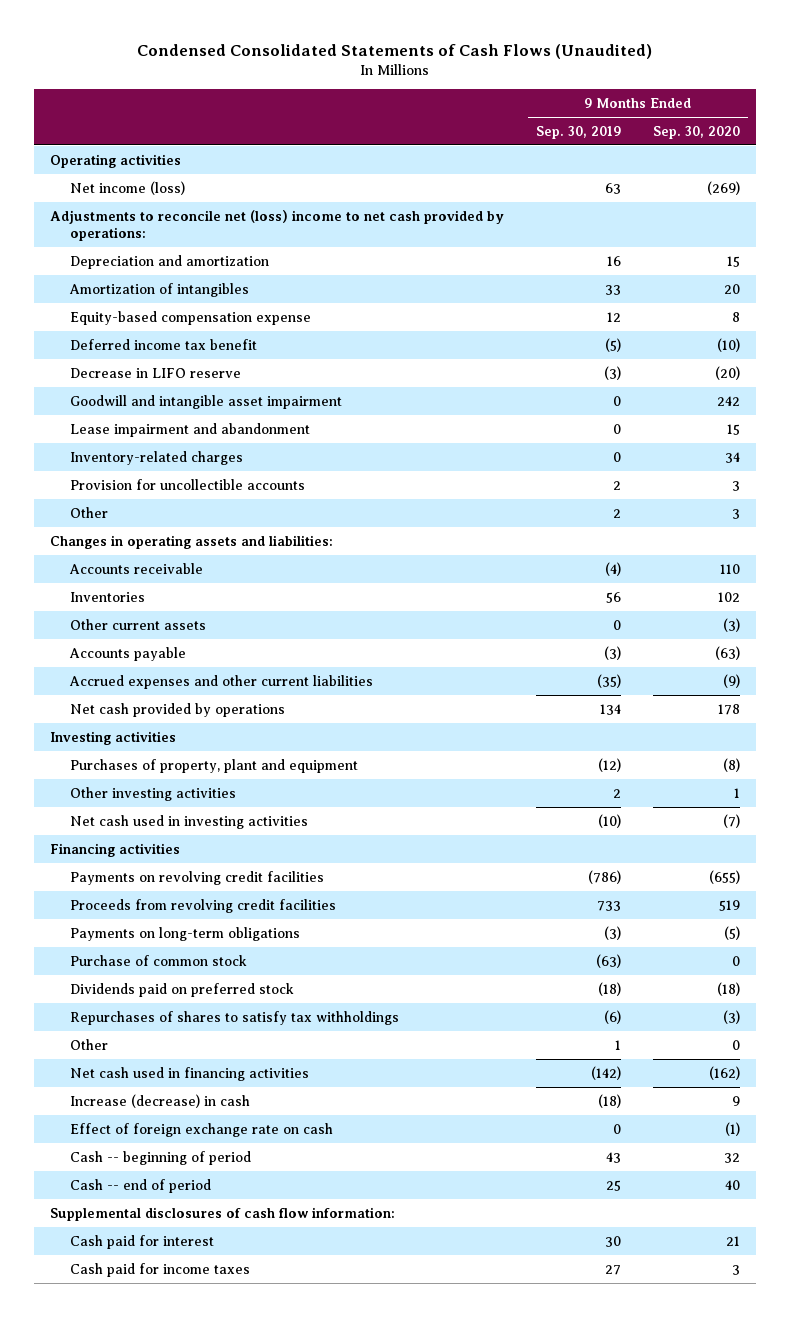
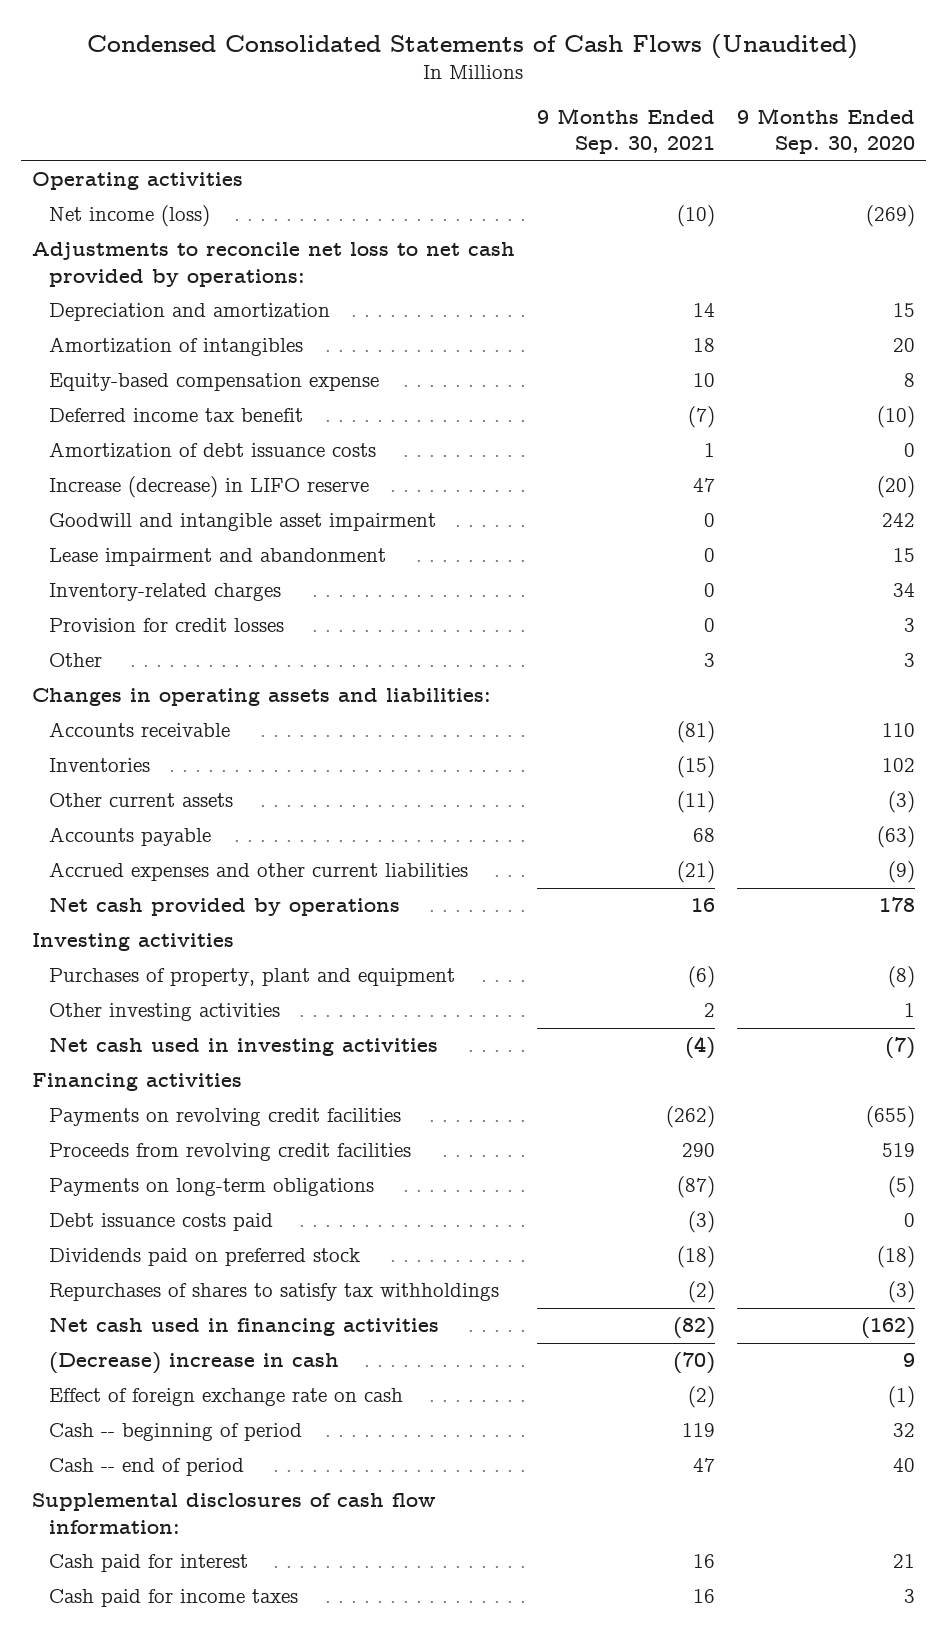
[535,125,621,139] Sep. 30, 2019 -> none
none -> [536,108,715,155] 9 Months Ended Sep. 30, 2021
[49,209,504,242] Adjustments to reconcile net (loss) income to net cash provided by operations: -> [31,242,515,287] Adjustments to reconcile net loss to net cash provided by operations:
none -> [48,442,376,459] Amortization of debt issuance costs
[70,367,242,378] Decrease in LIFO reserve -> [48,476,369,499] Increase (decrease) in LIFO reserve
[70,478,306,490] Provision for uncollectible accounts -> [48,618,284,633] Provision for credit losses
[70,954,248,966] Purchase of common stock -> none
none -> [48,1213,273,1232] Debt issuance costs paid
[70,1038,109,1050] Other -> none
[70,1093,251,1108] Increase (decrease) in cash -> [48,1352,339,1375] (Decrease) increase in cash

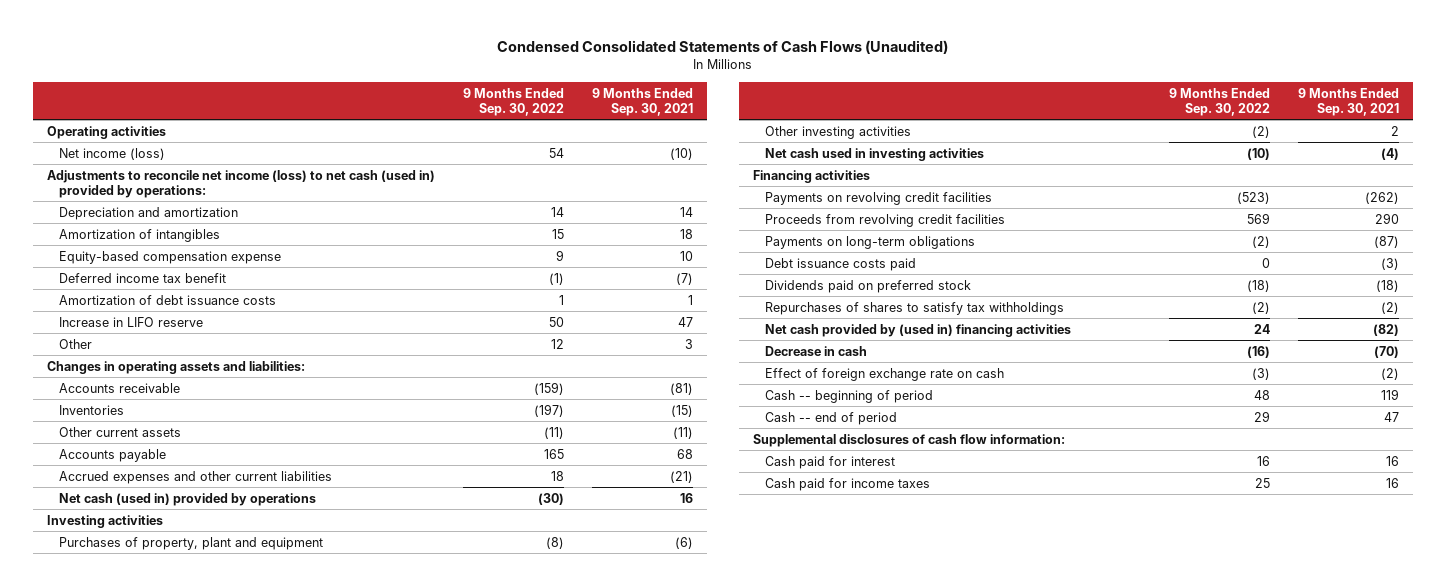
[736,108,915,155] 9 Months Ended Sep. 30, 2020 -> none
none -> [463,87,565,116] 9 Months Ended Sep. 30, 2022
[31,242,515,287] Adjustments to reconcile net loss to net cash provided by operations: -> [46,169,435,198] Adjustments to reconcile net income (loss) to net cash (used in) provided by operations:
[48,513,436,532] Goodwill and intangible asset impairment -> none
[48,548,386,567] Lease impairment and abandonment -> none
[48,583,281,602] Inventory-related charges -> none
[48,618,284,633] Provision for credit losses -> none
[48,476,369,499] Increase (decrease) in LIFO reserve -> [59,316,204,327] Increase in LIFO reserve
[48,897,400,917] Net cash provided by operations -> [59,492,317,506] Net cash (used in) provided by operations
[48,1317,439,1337] Net cash used in financing activities -> [765,323,1072,337] Net cash provided by (used in) financing activities
[48,1352,339,1375] (Decrease) increase in cash -> [765,345,868,356] Decrease in cash

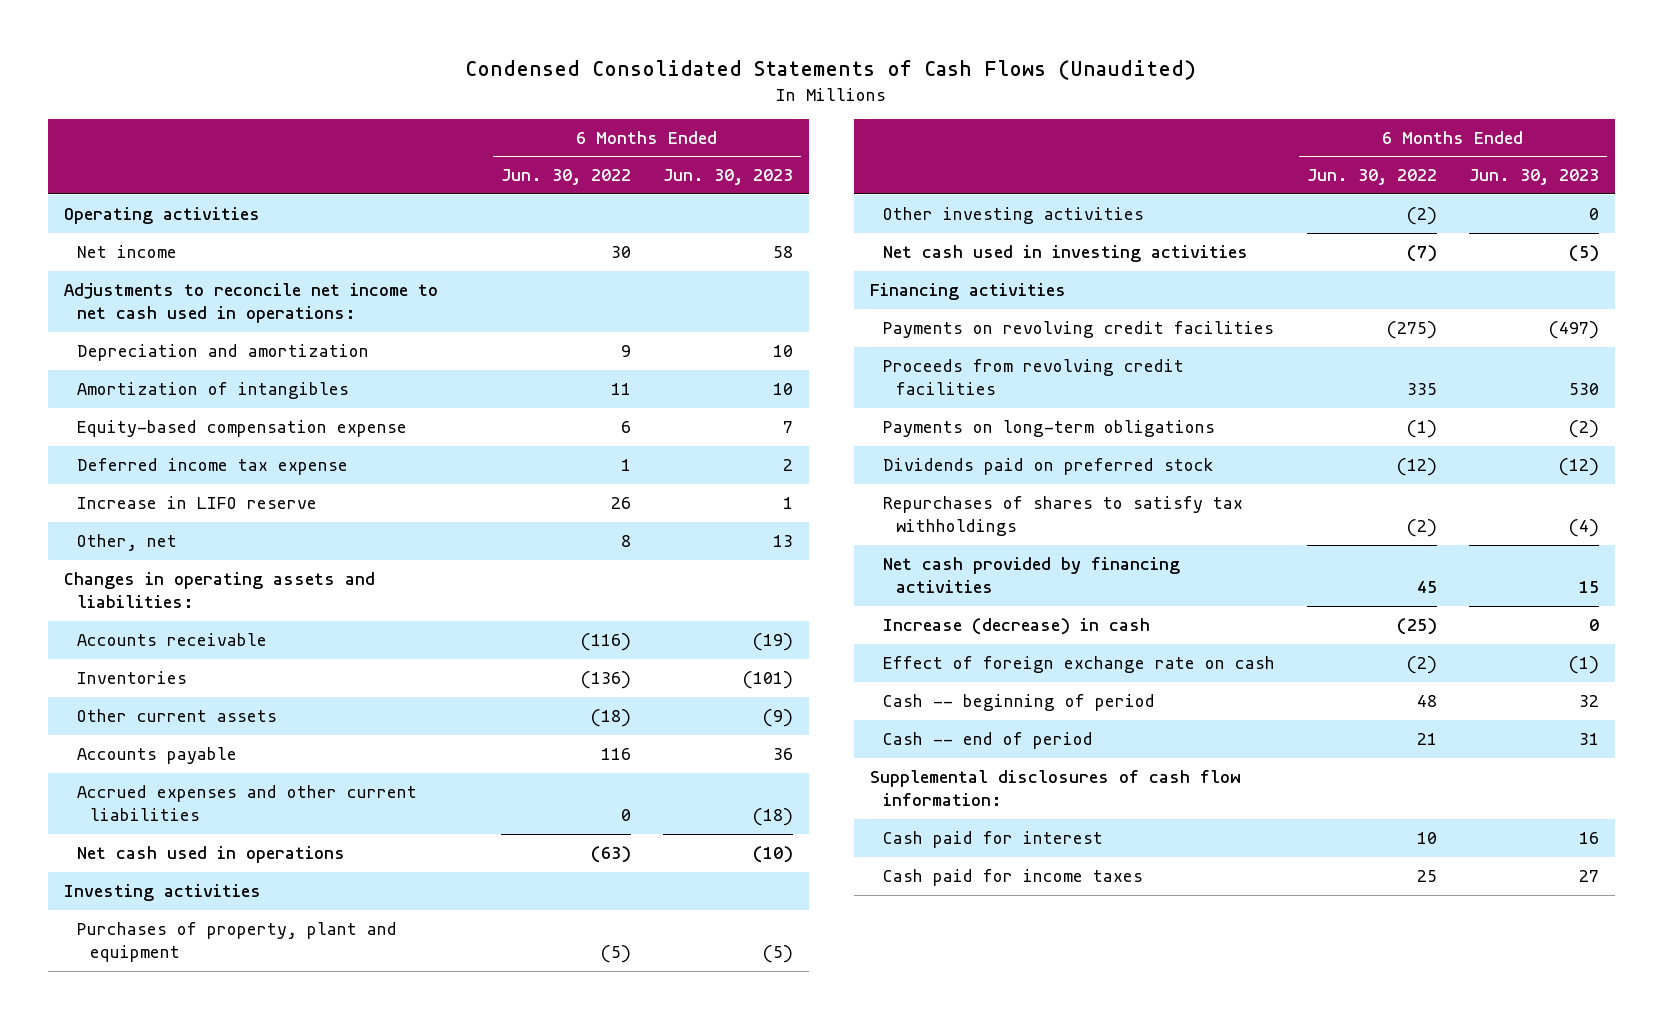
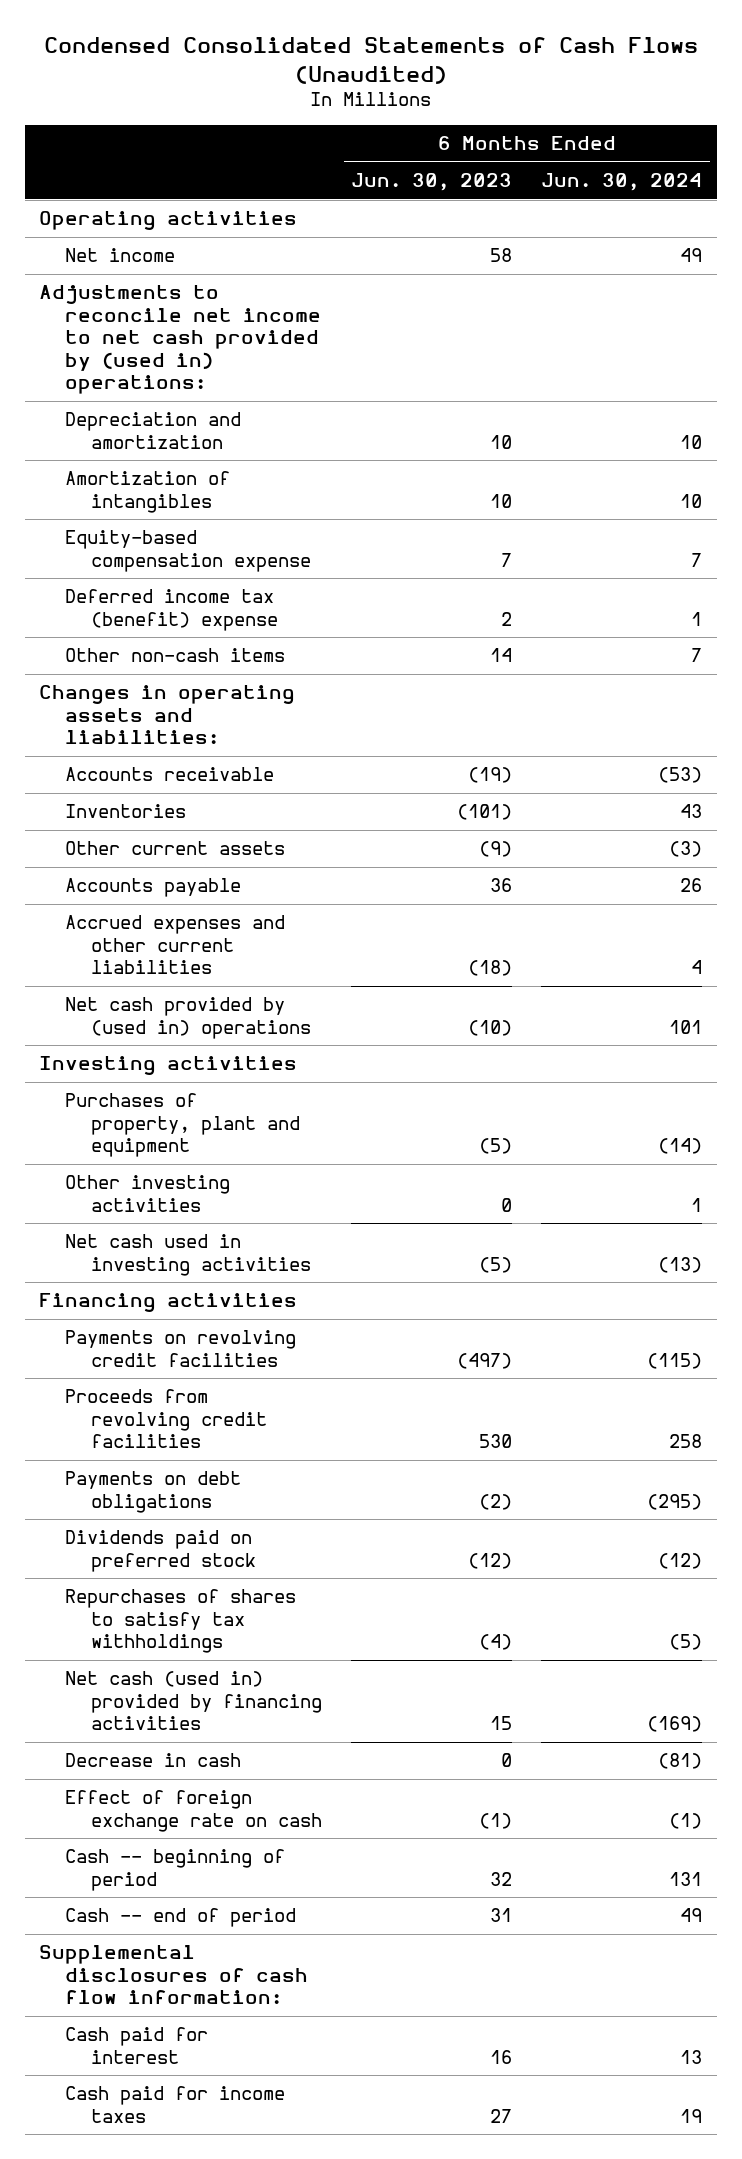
[501,169,632,186] Jun. 30, 2022 -> none
none -> [541,173,703,192] Jun. 30, 2024
[64,283,439,324] Adjustments to reconcile net income to net cash used in operations: -> [39,285,321,395] Adjustments to reconcile net income to net cash provided by (used in) operations:
[77,496,318,510] Increase in LIFO reserve -> none
[77,458,349,476] Deferred income tax expense -> [64,589,278,631] Deferred income tax (benefit) expense
[77,534,178,552] Other, net -> [64,648,285,663] Other non-cash items
[772,535,793,548] 13 -> [489,648,512,663] 14
[77,846,346,864] Net cash used in operations -> [64,997,311,1039] Net cash provided by (used in) operations
[883,420,1216,438] Payments on long-term obligations -> [64,1471,241,1513] Payments on debt obligations
[883,557,1181,594] Net cash provided by financing activities -> [64,1671,322,1731] Net cash (used in) provided by financing activities
[883,618,1151,636] Increase (decrease) in cash -> [64,1753,241,1768] Decrease in cash

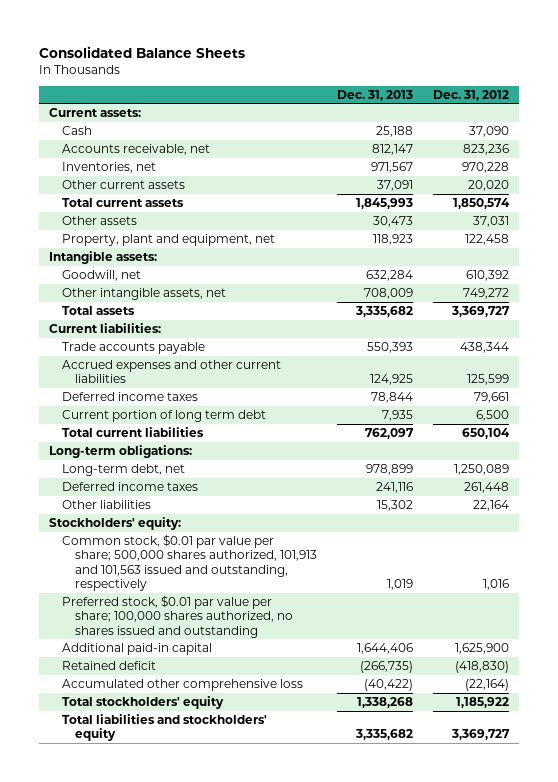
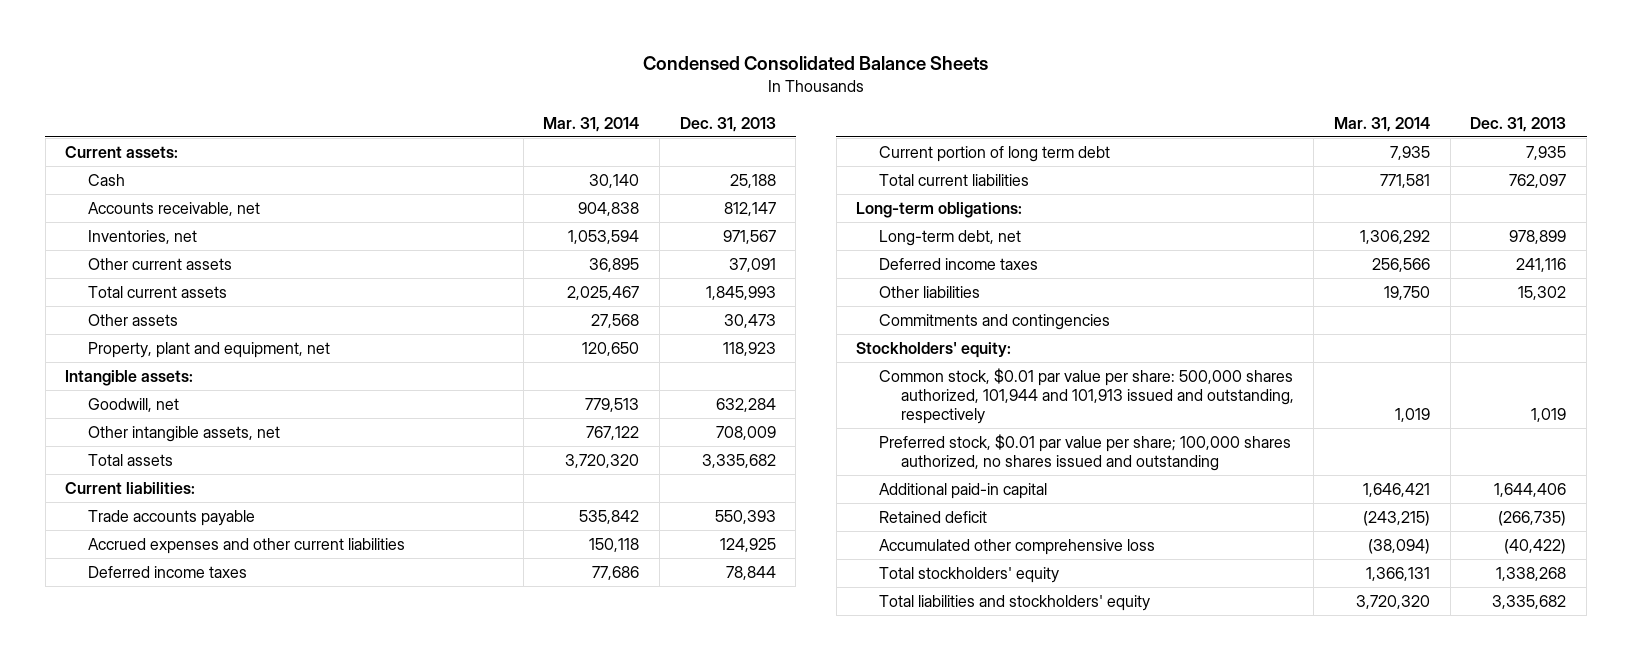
[39,45,246,58] Consolidated Balance Sheets -> [642,56,988,71] Condensed Consolidated Balance Sheets
[433,89,510,101] Dec. 31, 2012 -> none
none -> [543,116,640,132] Mar. 31, 2014
none -> [878,314,1110,331] Commitments and contingencies
[62,533,317,592] Common stock, $0.01 par value per share; 500,000 shares authorized, 101,913 and 101,563 issued and outstanding, respectively -> [878,368,1294,424] Common stock, $0.01 par value per share: 500,000 shares authorized, 101,944 and 101,913 issued and outstanding, respectively

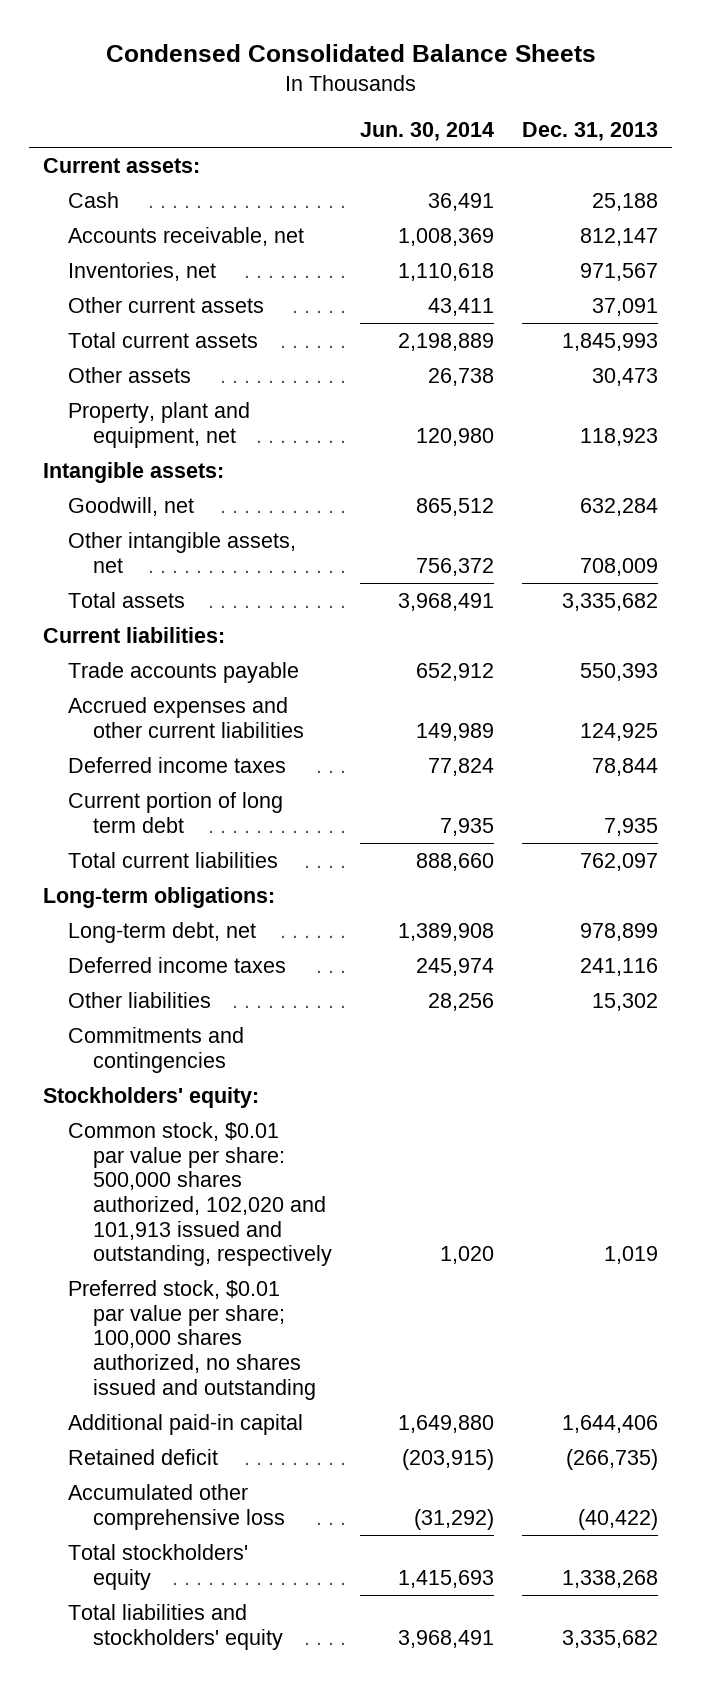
[543,116,640,132] Mar. 31, 2014 -> none
none -> [360,121,495,141] Jun. 30, 2014
[878,368,1294,424] Common stock, $0.01 par value per share: 500,000 shares authorized, 101,944 and 101,913 issued and outstanding, respectively -> [68,1121,333,1267] Common stock, $0.01 par value per share: 500,000 shares authorized, 102,020 and 101,913 issued and outstanding, respectively

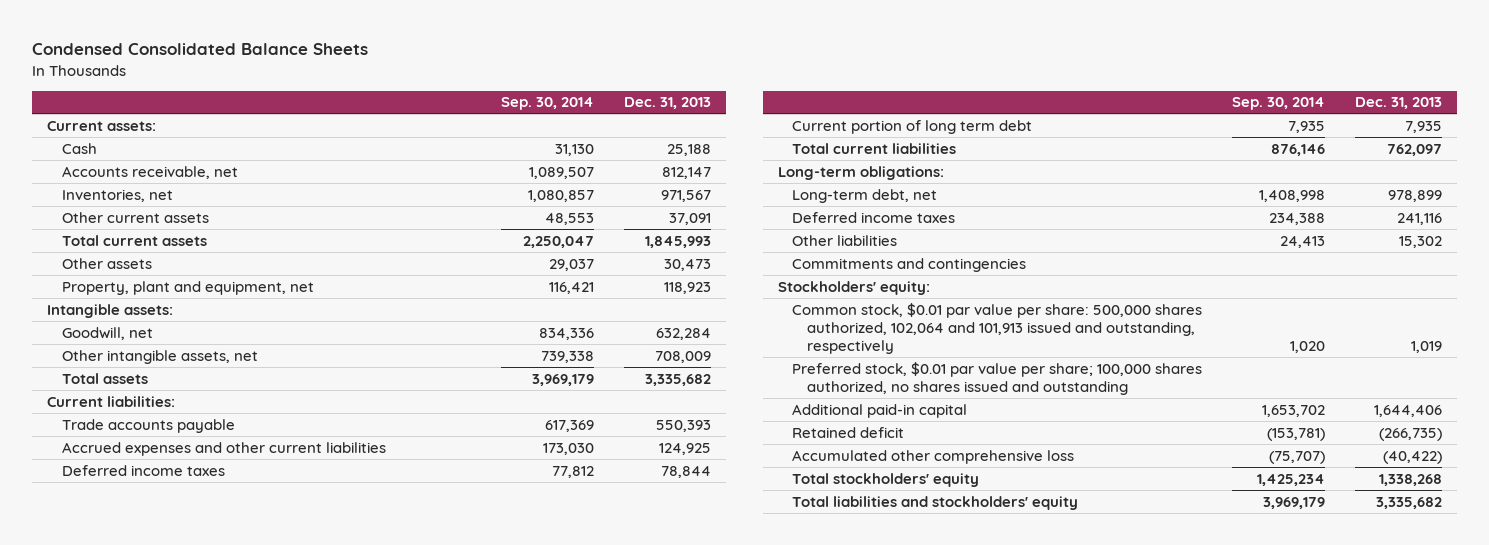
[360,121,495,141] Jun. 30, 2014 -> none
none -> [501,97,595,111] Sep. 30, 2014
[68,1121,333,1267] Common stock, $0.01 par value per share: 500,000 shares authorized, 102,020 and 101,913 issued and outstanding, respectively -> [792,302,1203,355] Common stock, $0.01 par value per share: 500,000 shares authorized, 102,064 and 101,913 issued and outstanding, respectively

